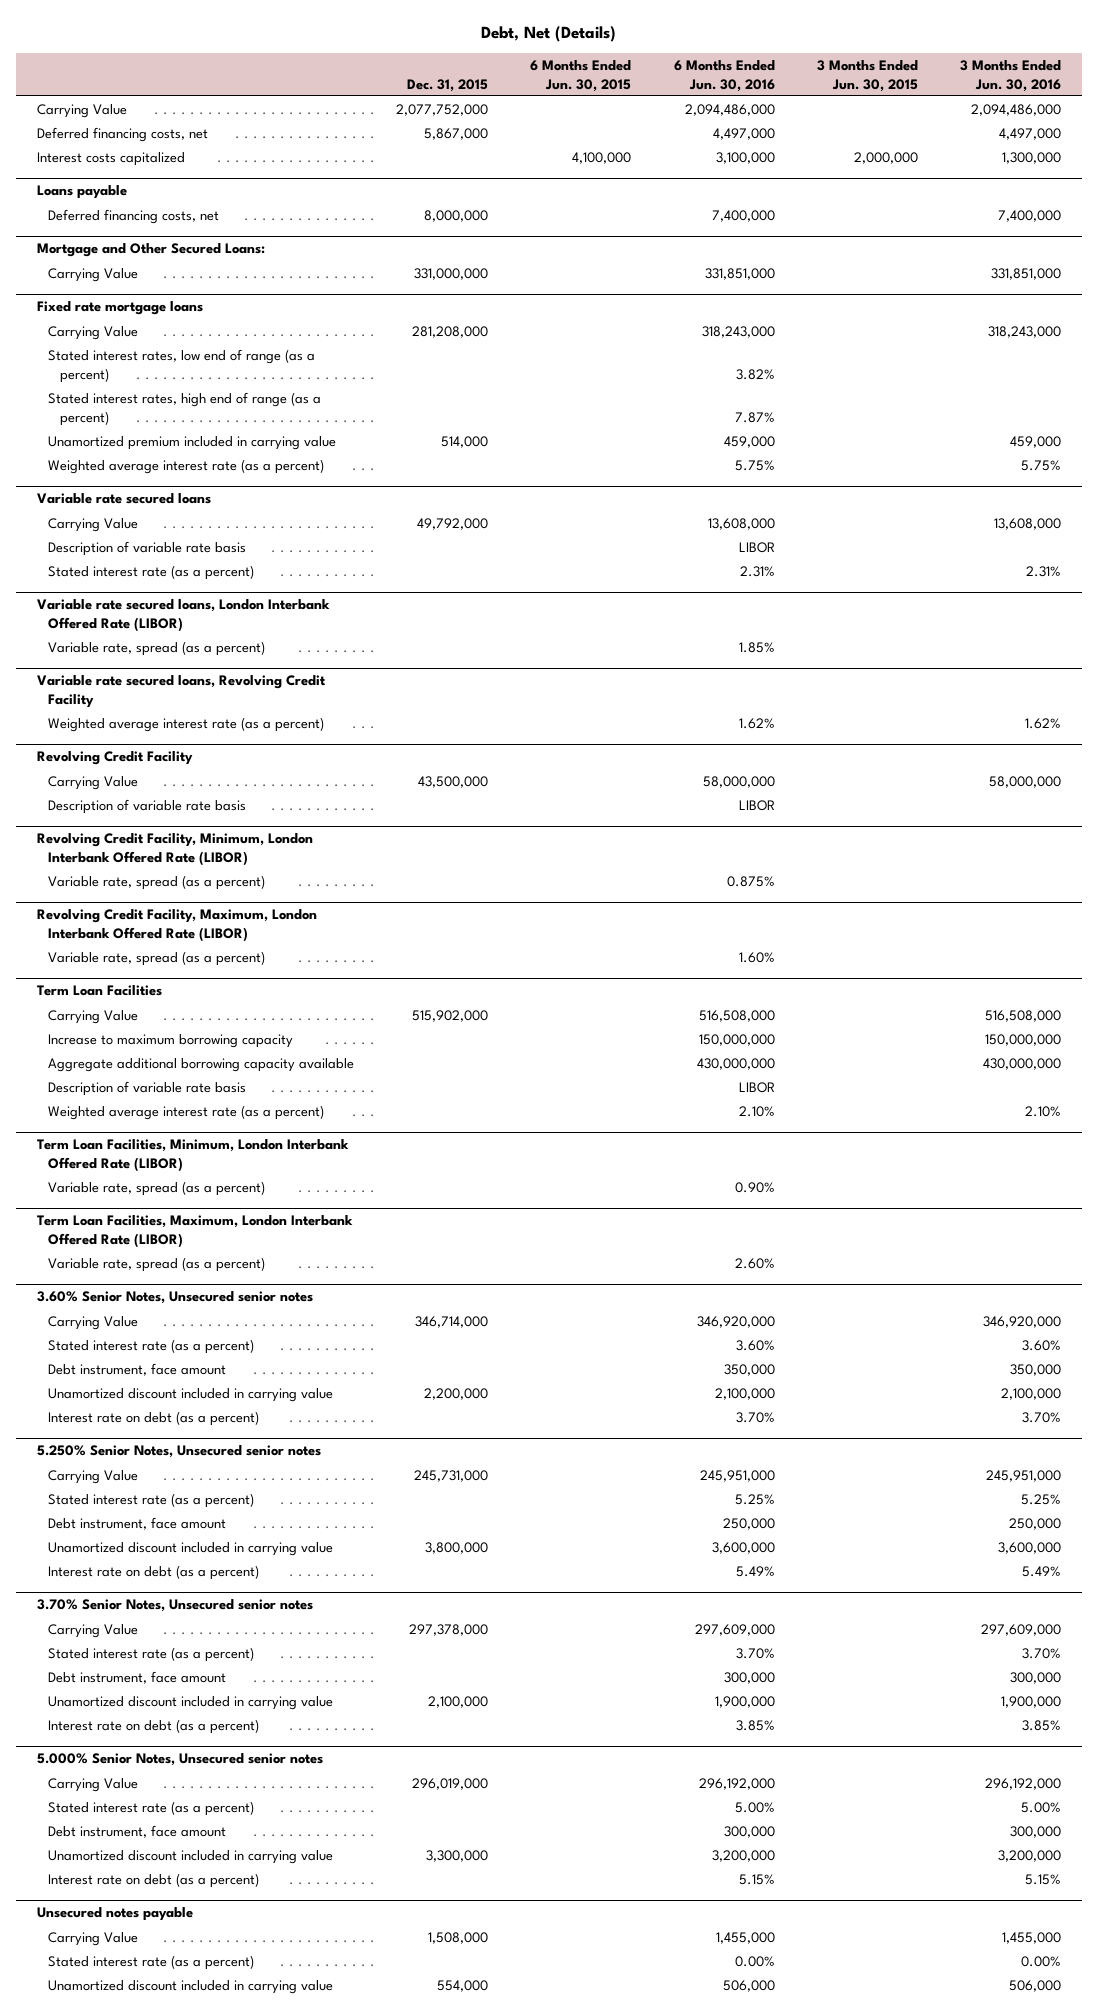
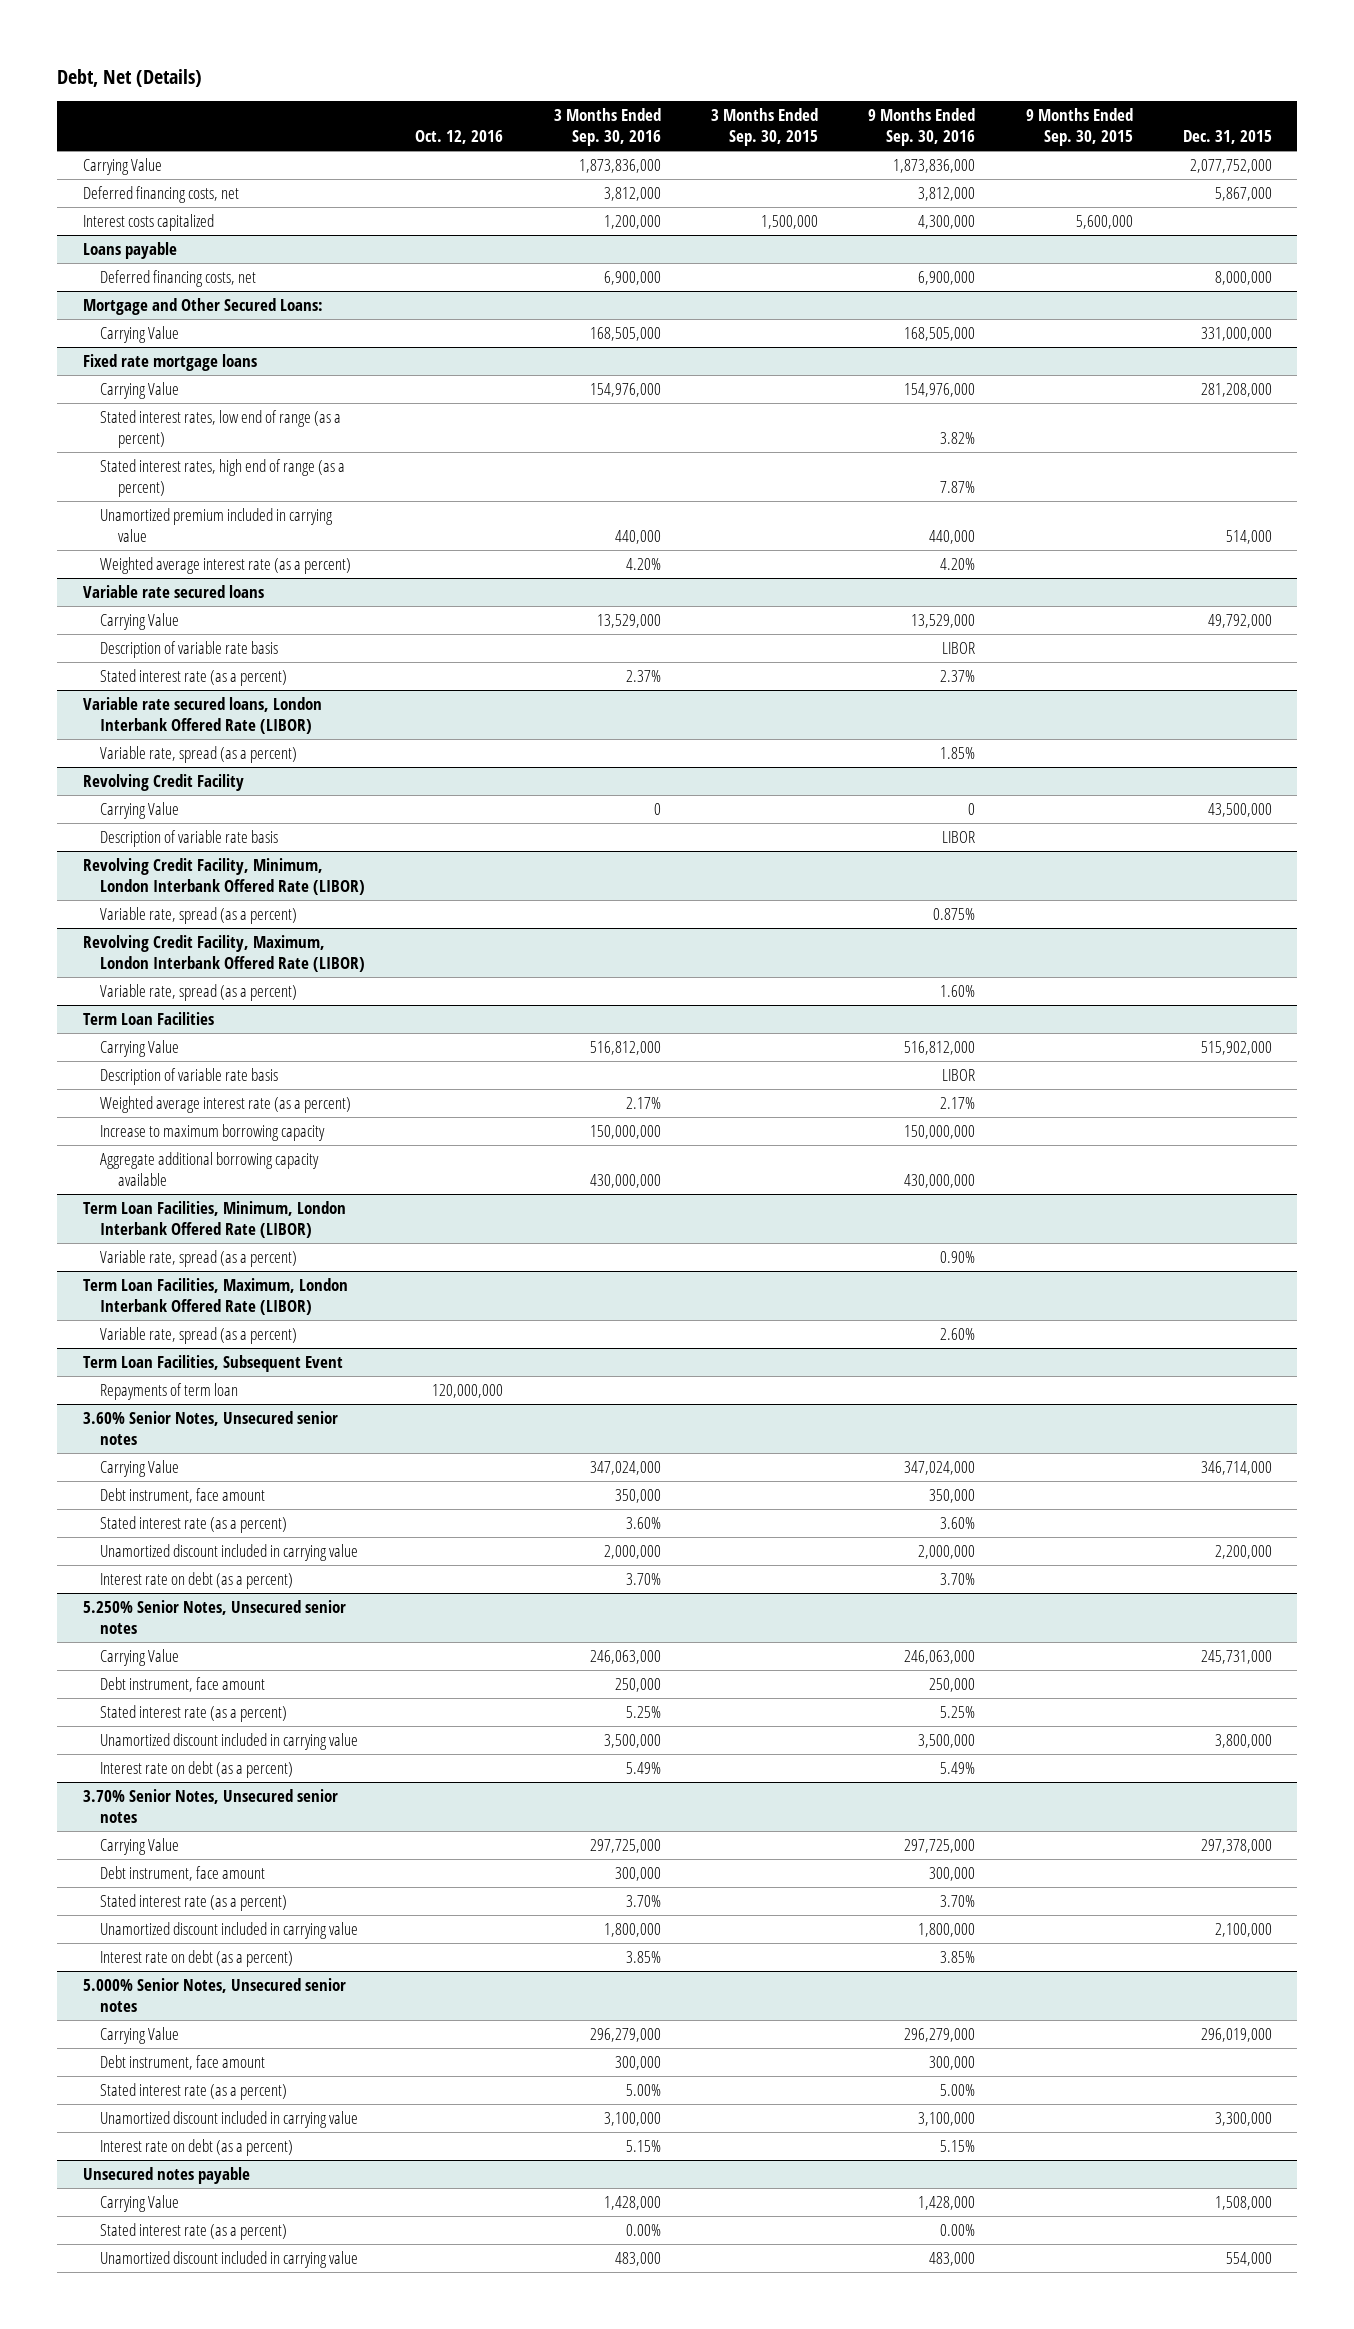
[530,59,632,92] 6 Months Ended Jun. 30, 2015 -> none
[673,59,775,92] 6 Months Ended Jun. 30, 2016 -> none
[816,59,918,92] 3 Months Ended Jun. 30, 2015 -> none
[959,59,1061,92] 3 Months Ended Jun. 30, 2016 -> none
none -> [415,130,504,145] Oct. 12, 2016
none -> [553,108,661,147] 3 Months Ended Sep. 30, 2016
none -> [710,108,818,147] 3 Months Ended Sep. 30, 2015
none -> [868,108,976,147] 9 Months Ended Sep. 30, 2016
none -> [1025,108,1133,147] 9 Months Ended Sep. 30, 2015
[36,675,326,709] Variable rate secured loans, Revolving Credit Facility -> none
[48,716,325,732] Weighted average interest rate (as a percent) -> none
[48,1033,294,1048] Increase to maximum borrowing capacity -> [100,1123,326,1141] Increase to maximum borrowing capacity
[48,1057,355,1072] Aggregate additional borrowing capacity available -> [100,1151,320,1187] Aggregate additional borrowing capacity available
none -> [82,1354,343,1372] Term Loan Facilities, Subsequent Event
none -> [100,1382,239,1400] Repayments of term loan
[48,1338,255,1354] Stated interest rate (as a percent) -> [100,1515,288,1533] Stated interest rate (as a percent)
[48,1492,255,1508] Stated interest rate (as a percent) -> [100,1704,288,1722] Stated interest rate (as a percent)
[48,1646,255,1662] Stated interest rate (as a percent) -> [100,1893,288,1911] Stated interest rate (as a percent)
[48,1800,255,1816] Stated interest rate (as a percent) -> [100,2082,288,2100] Stated interest rate (as a percent)

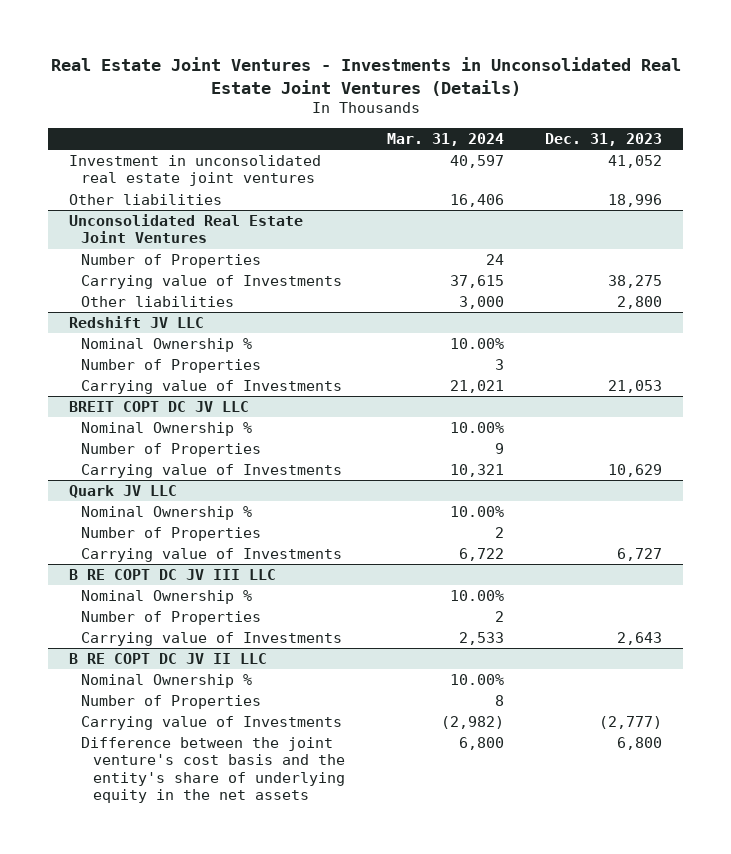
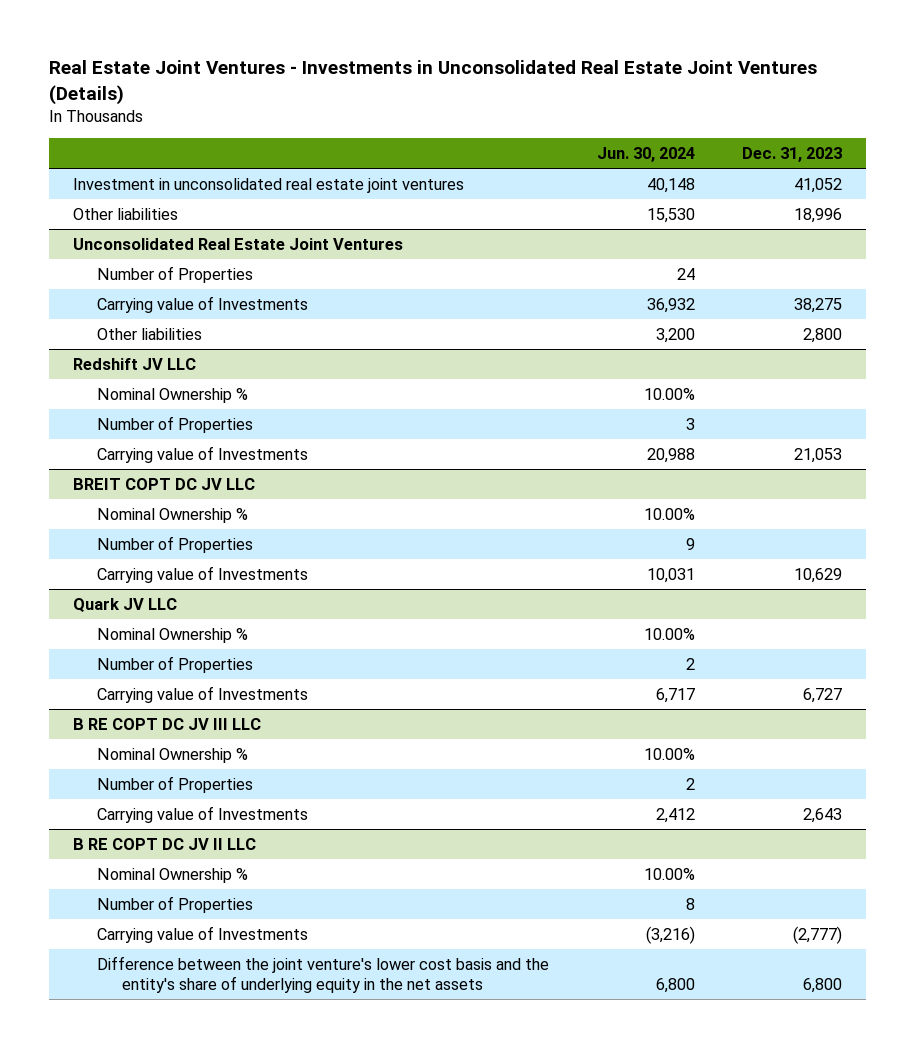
[386,133,504,147] Mar. 31, 2024 -> none
none -> [596,146,695,162] Jun. 30, 2024
[80,736,346,804] Difference between the joint venture's cost basis and the entity's share of underlying equity in the net assets -> [97,955,550,993] Difference between the joint venture's lower cost basis and the entity's share of underlying equity in the net assets

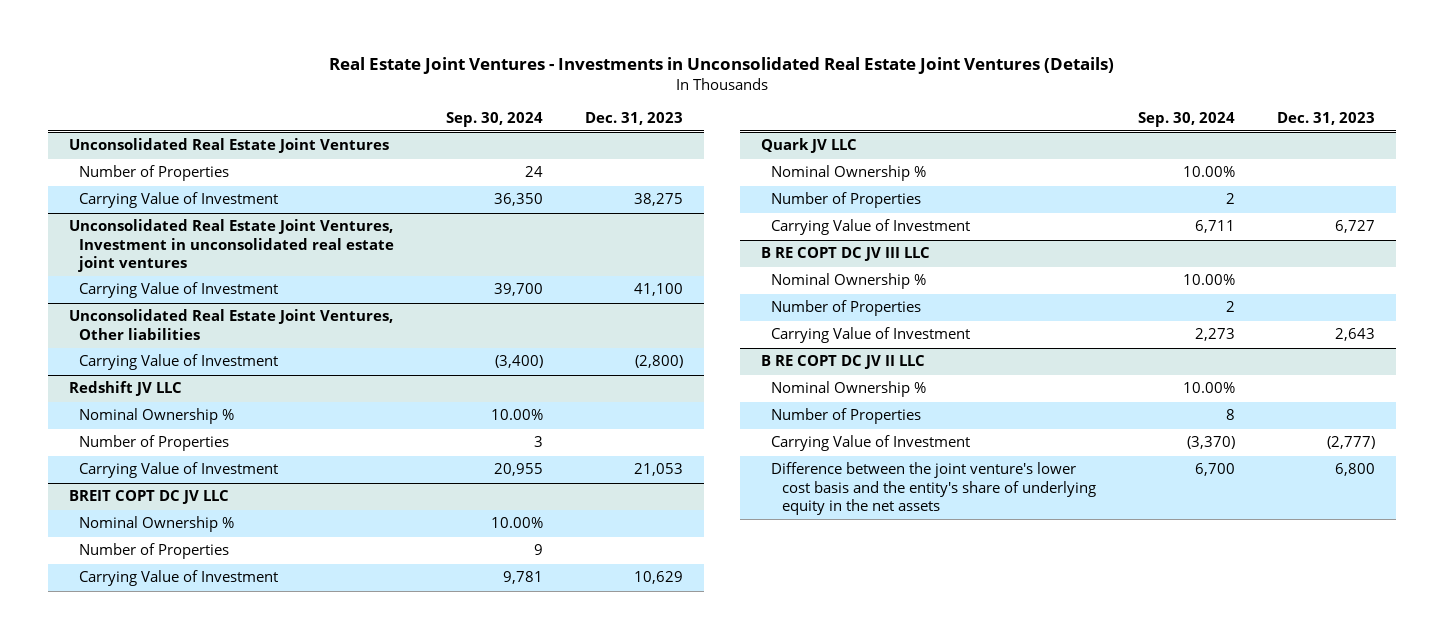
[596,146,695,162] Jun. 30, 2024 -> none
none -> [445,111,543,127] Sep. 30, 2024
[72,177,464,193] Investment in unconsolidated real estate joint ventures -> none
[72,207,178,220] Other liabilities -> none
[97,327,203,340] Other liabilities -> none
[97,295,309,313] Carrying value of Investments -> [79,192,279,209] Carrying Value of Investment
none -> [68,219,395,273] Unconsolidated Real Estate Joint Ventures, Investment in unconsolidated real estate joint ventures
none -> [79,282,279,299] Carrying Value of Investment
none -> [68,309,393,340] Unconsolidated Real Estate Joint Ventures, Other liabilities
none -> [79,354,279,371] Carrying Value of Investment
[97,445,309,463] Carrying value of Investments -> [79,462,279,479] Carrying Value of Investment
[97,565,309,583] Carrying value of Investments -> [79,570,279,587] Carrying Value of Investment
[97,685,309,703] Carrying value of Investments -> [771,219,971,236] Carrying Value of Investment
[97,805,309,823] Carrying value of Investments -> [771,327,971,344] Carrying Value of Investment
[97,925,309,943] Carrying value of Investments -> [771,435,971,452] Carrying Value of Investment

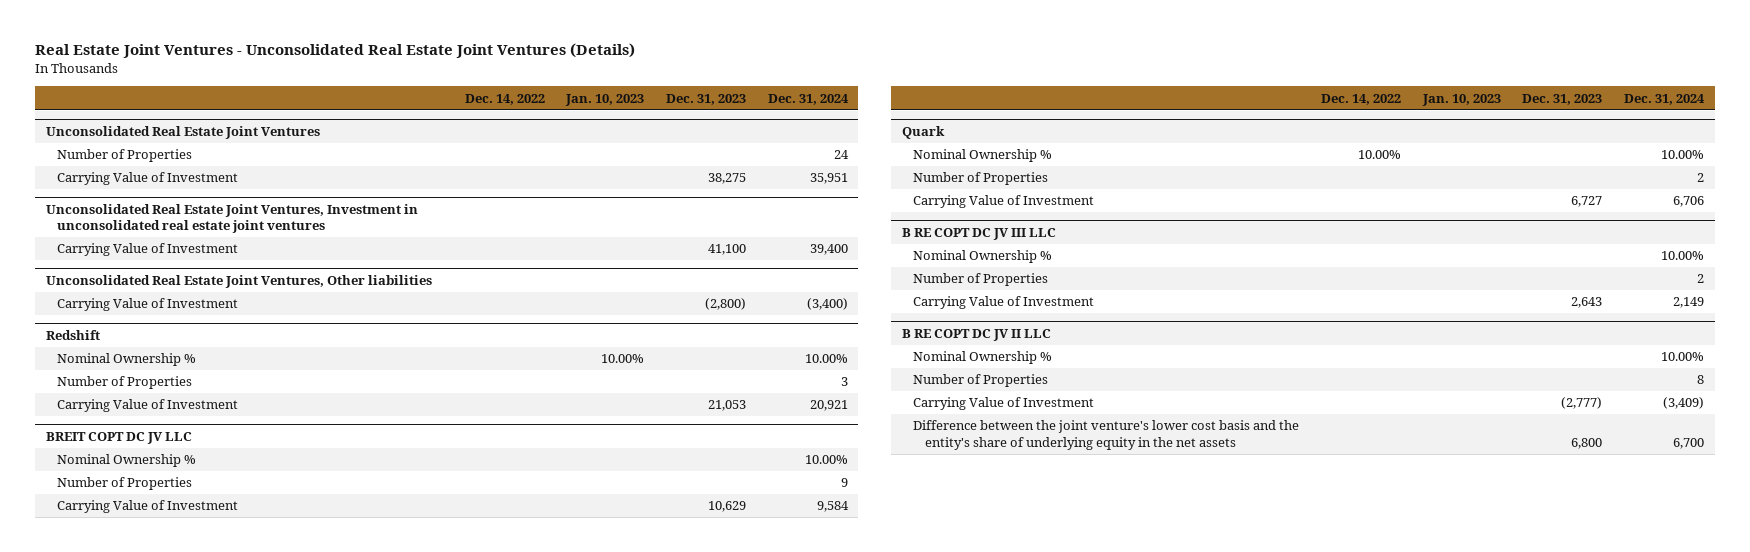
[329,57,1115,75] Real Estate Joint Ventures - Investments in Unconsolidated Real Estate Joint Ventures (Details) -> [34,43,635,59] Real Estate Joint Ventures - Unconsolidated Real Estate Joint Ventures (Details)
[445,111,543,127] Sep. 30, 2024 -> none
none -> [464,93,545,105] Dec. 14, 2022
none -> [565,93,645,106] Jan. 10, 2023
none -> [767,93,849,105] Dec. 31, 2024
[68,381,182,397] Redshift JV LLC -> [45,329,100,340] Redshift
[761,138,858,154] Quark JV LLC -> [902,125,946,139] Quark

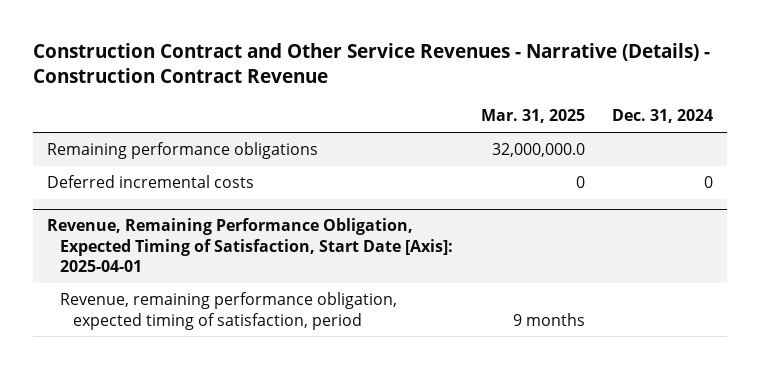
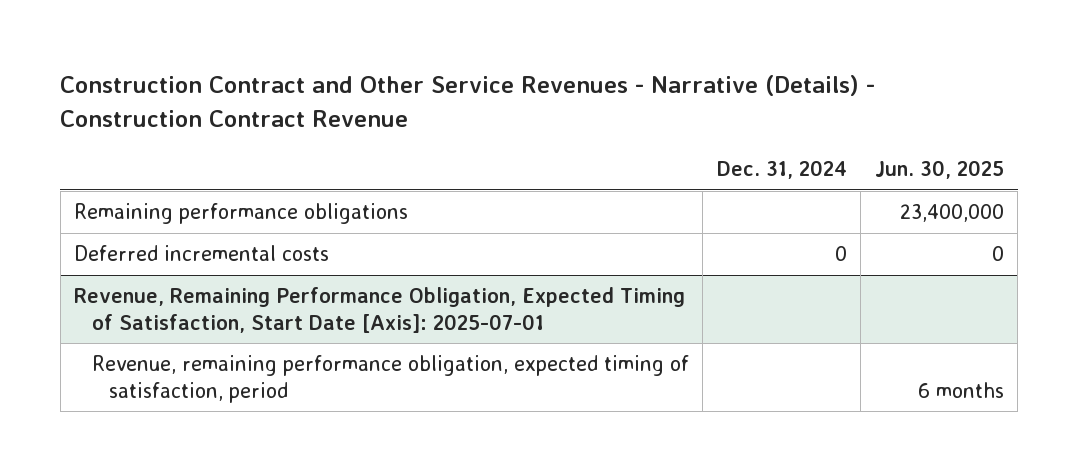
[480,109,585,124] Mar. 31, 2025 -> none
none -> [874,160,1004,180] Jun. 30, 2025
[46,218,454,273] Revenue, Remaining Performance Obligation, Expected Timing of Satisfaction, Start Date [Axis]: 2025-04-01 -> [74,287,686,333] Revenue, Remaining Performance Obligation, Expected Timing of Satisfaction, Start Date [Axis]: 2025-07-01

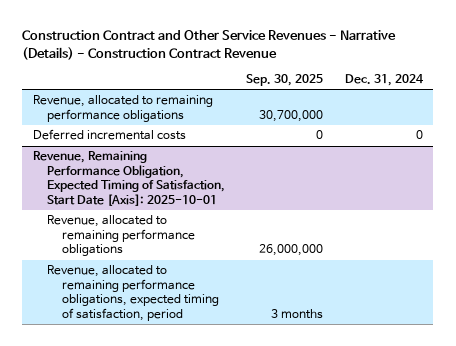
[874,160,1004,180] Jun. 30, 2025 -> none
none -> [246,74,324,87] Sep. 30, 2025
[74,203,409,225] Remaining performance obligations -> [32,95,213,122] Revenue, allocated to remaining performance obligations
[74,287,686,333] Revenue, Remaining Performance Obligation, Expected Timing of Satisfaction, Start Date [Axis]: 2025-07-01 -> none
[91,355,689,403] Revenue, remaining performance obligation, expected timing of satisfaction, period -> none
none -> [32,151,226,207] Revenue, Remaining Performance Obligation, Expected Timing of Satisfaction, Start Date [Axis]: 2025-10-01
none -> [47,215,195,257] Revenue, allocated to remaining performance obligations
none -> [47,265,219,322] Revenue, allocated to remaining performance obligations, expected timing of satisfaction, period

